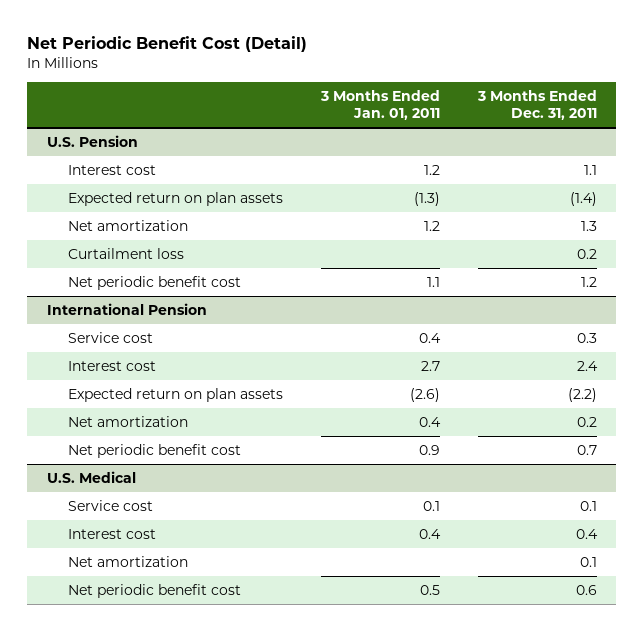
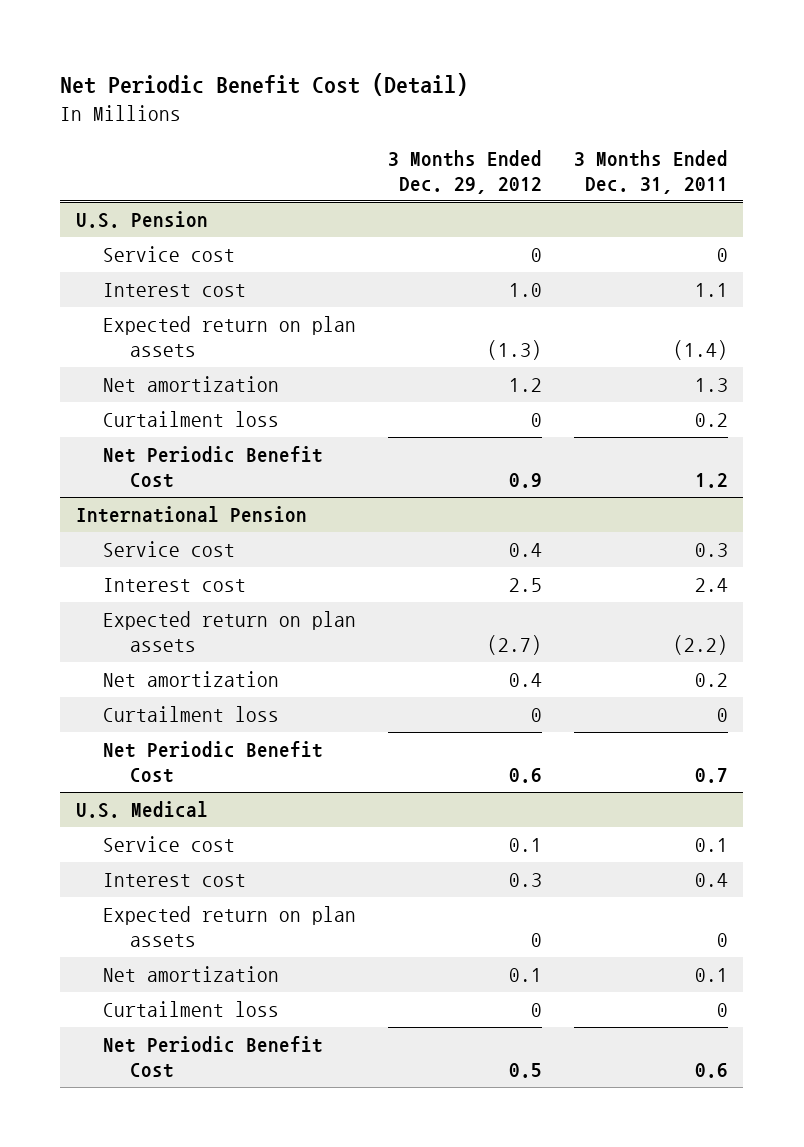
[319,89,440,120] 3 Months Ended Jan. 01, 2011 -> none
none -> [387,150,542,194] 3 Months Ended Dec. 29, 2012
none -> [102,246,235,263] Service cost
[67,275,241,290] Net periodic benefit cost -> [102,446,323,488] Net Periodic Benefit Cost
none -> [102,706,279,723] Curtailment loss
[67,443,241,458] Net periodic benefit cost -> [102,741,323,783] Net Periodic Benefit Cost
none -> [102,906,356,947] Expected return on plan assets
none -> [102,1001,279,1018] Curtailment loss
[67,583,241,598] Net periodic benefit cost -> [102,1036,323,1078] Net Periodic Benefit Cost

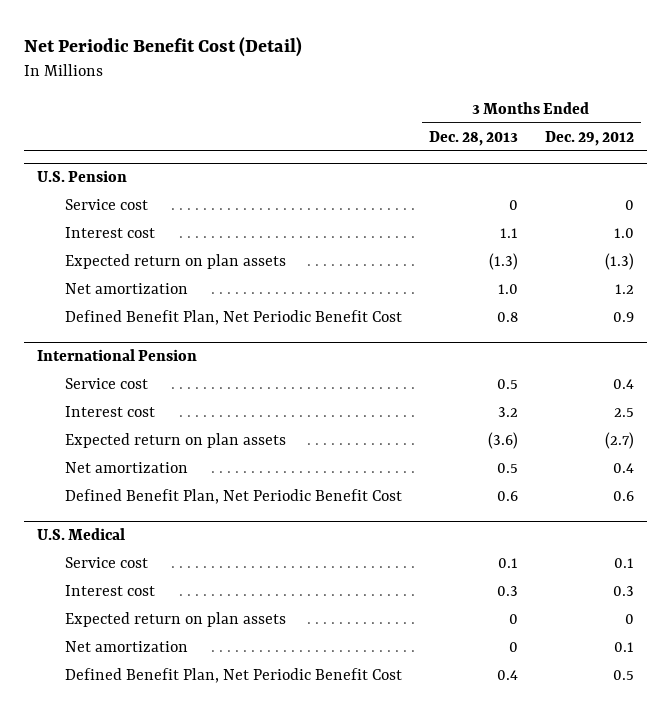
[573,150,728,194] 3 Months Ended Dec. 31, 2011 -> none
none -> [428,130,518,146] Dec. 28, 2013
[102,411,279,428] Curtailment loss -> none
[102,446,323,488] Net Periodic Benefit Cost -> [64,310,402,326] Defined Benefit Plan, Net Periodic Benefit Cost
[102,706,279,723] Curtailment loss -> none
[102,741,323,783] Net Periodic Benefit Cost -> [64,489,402,505] Defined Benefit Plan, Net Periodic Benefit Cost
[102,1001,279,1018] Curtailment loss -> none
[102,1036,323,1078] Net Periodic Benefit Cost -> [64,668,402,684] Defined Benefit Plan, Net Periodic Benefit Cost

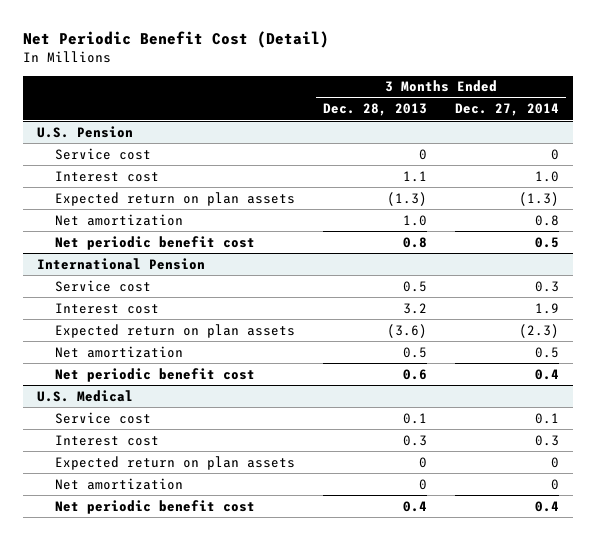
[544,130,634,146] Dec. 29, 2012 -> none
none -> [455,103,560,117] Dec. 27, 2014
[64,310,402,326] Defined Benefit Plan, Net Periodic Benefit Cost -> [54,235,255,250] Net periodic benefit cost
[64,489,402,505] Defined Benefit Plan, Net Periodic Benefit Cost -> [54,367,255,382] Net periodic benefit cost
[64,668,402,684] Defined Benefit Plan, Net Periodic Benefit Cost -> [54,499,255,514] Net periodic benefit cost

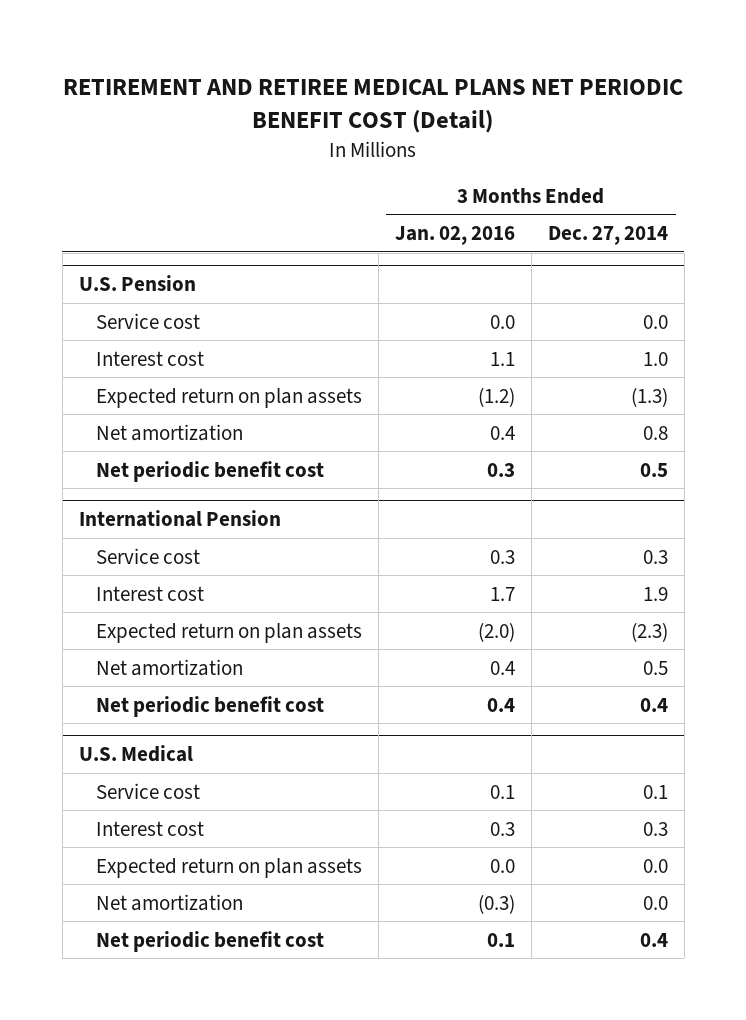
[22,30,329,48] Net Periodic Benefit Cost (Detail) -> [63,79,684,134] RETIREMENT AND RETIREE MEDICAL PLANS NET PERIODIC BENEFIT COST (Detail)
[323,103,428,117] Dec. 28, 2013 -> none
none -> [394,226,515,246] Jan. 02, 2016
[551,148,560,160] 0 -> [642,314,668,329] 0.0
[551,456,560,468] 0 -> [642,858,668,873] 0.0
[551,478,560,490] 0 -> [642,895,668,910] 0.0

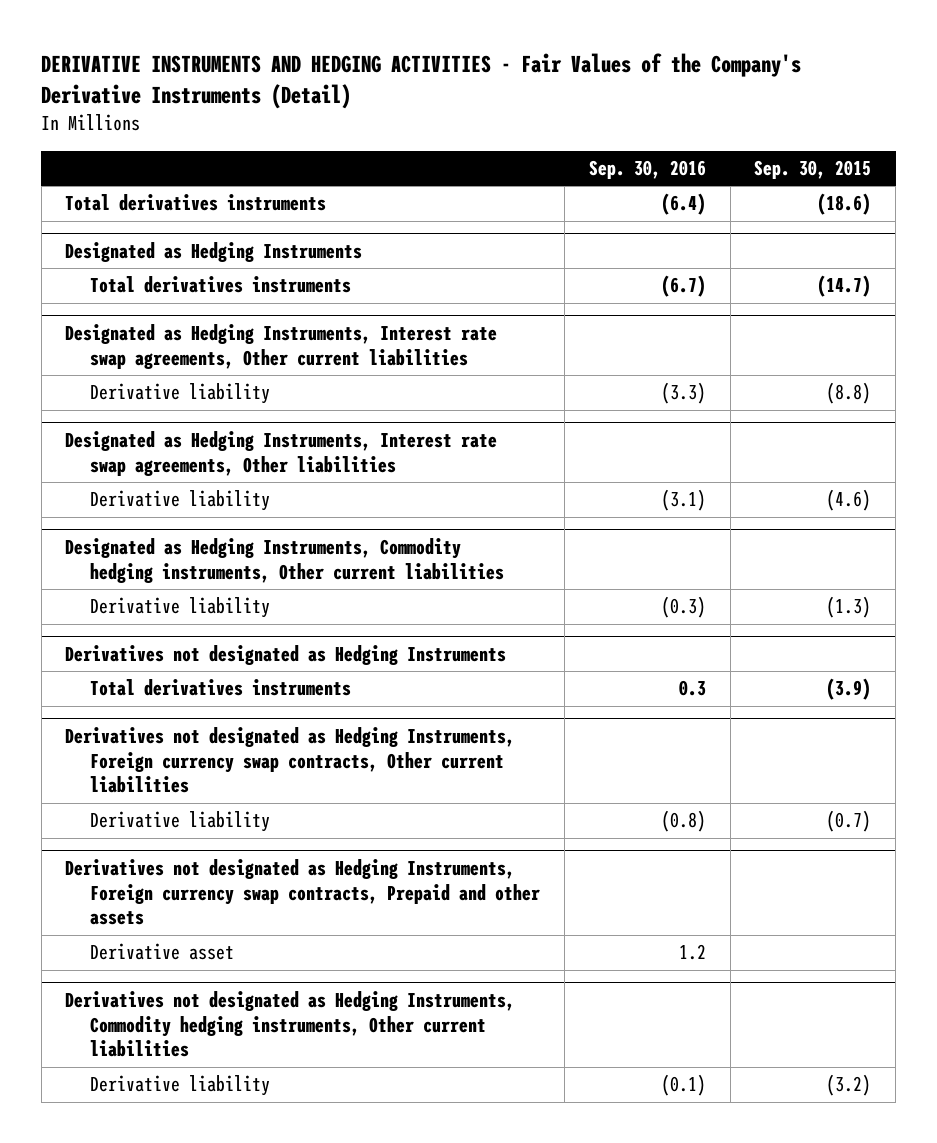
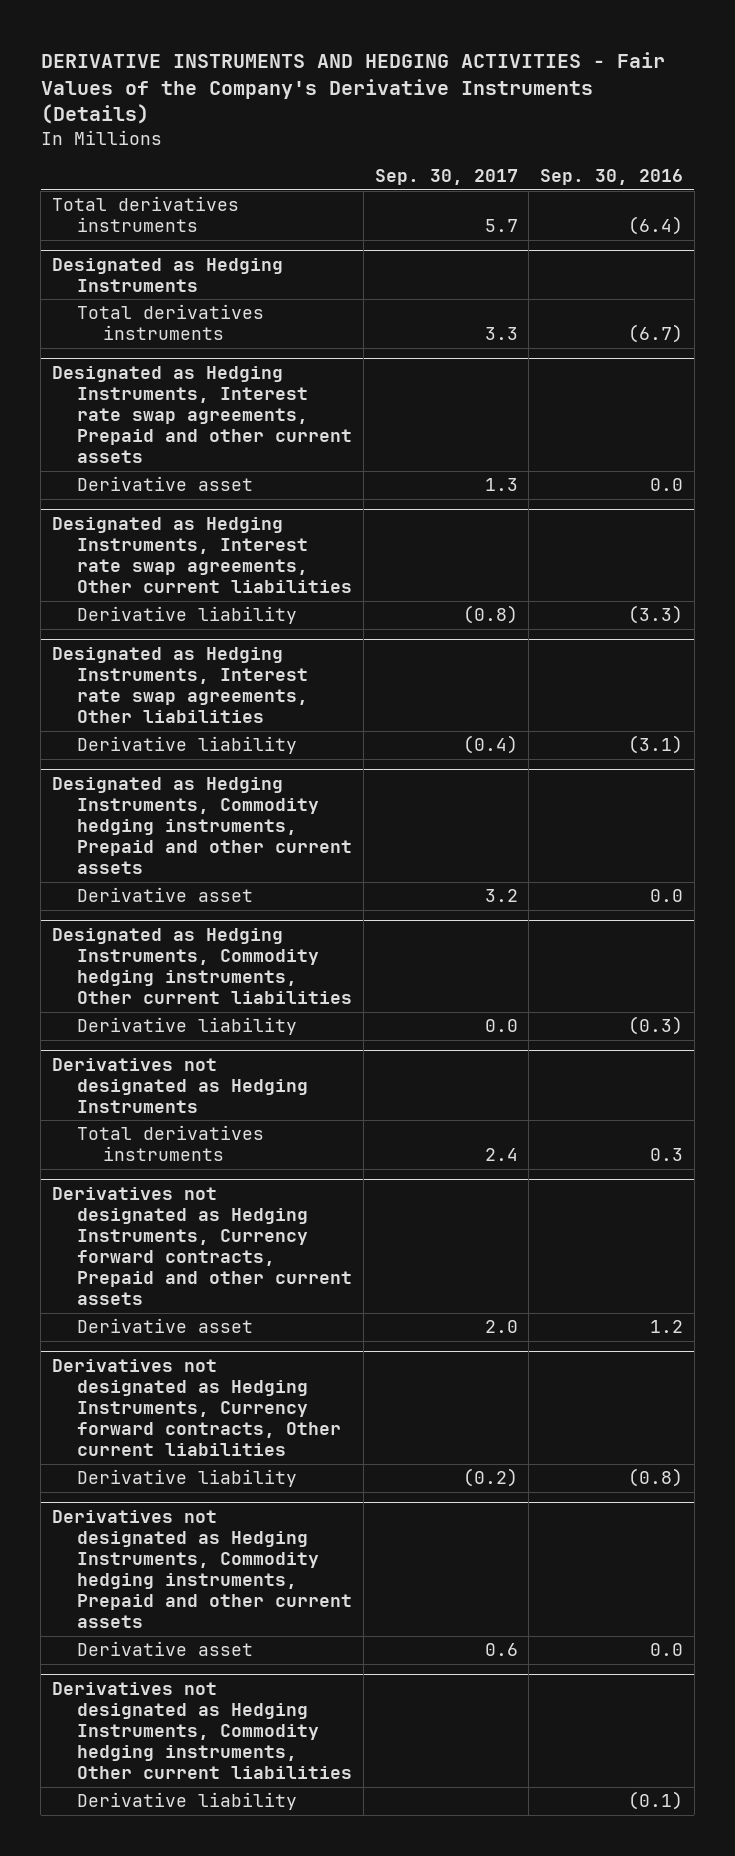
[41,53,802,110] DERIVATIVE INSTRUMENTS AND HEDGING ACTIVITIES - Fair Values of the Company's Derivative Instruments (Detail) -> [40,51,665,125] DERIVATIVE INSTRUMENTS AND HEDGING ACTIVITIES - Fair Values of the Company's Derivative Instruments (Details)
[754,159,872,179] Sep. 30, 2015 -> none
none -> [374,169,518,186] Sep. 30, 2017
none -> [52,365,353,464] Designated as Hedging Instruments, Interest rate swap agreements, Prepaid and other current assets
none -> [77,476,254,492] Derivative asset
none -> [52,776,353,875] Designated as Hedging Instruments, Commodity hedging instruments, Prepaid and other current assets
none -> [77,887,254,903] Derivative asset
[65,726,516,794] Derivatives not designated as Hedging Instruments, Foreign currency swap contracts, Other current liabilities -> none
[89,811,270,833] Derivative liability -> none
[65,858,540,926] Derivatives not designated as Hedging Instruments, Foreign currency swap contracts, Prepaid and other assets -> [52,1186,353,1306] Derivatives not designated as Hedging Instruments, Currency forward contracts, Prepaid and other current assets
none -> [52,1358,342,1457] Derivatives not designated as Hedging Instruments, Currency forward contracts, Other current liabilities
none -> [77,1469,298,1488] Derivative liability
none -> [52,1509,353,1629] Derivatives not designated as Hedging Instruments, Commodity hedging instruments, Prepaid and other current assets
none -> [77,1641,254,1657] Derivative asset

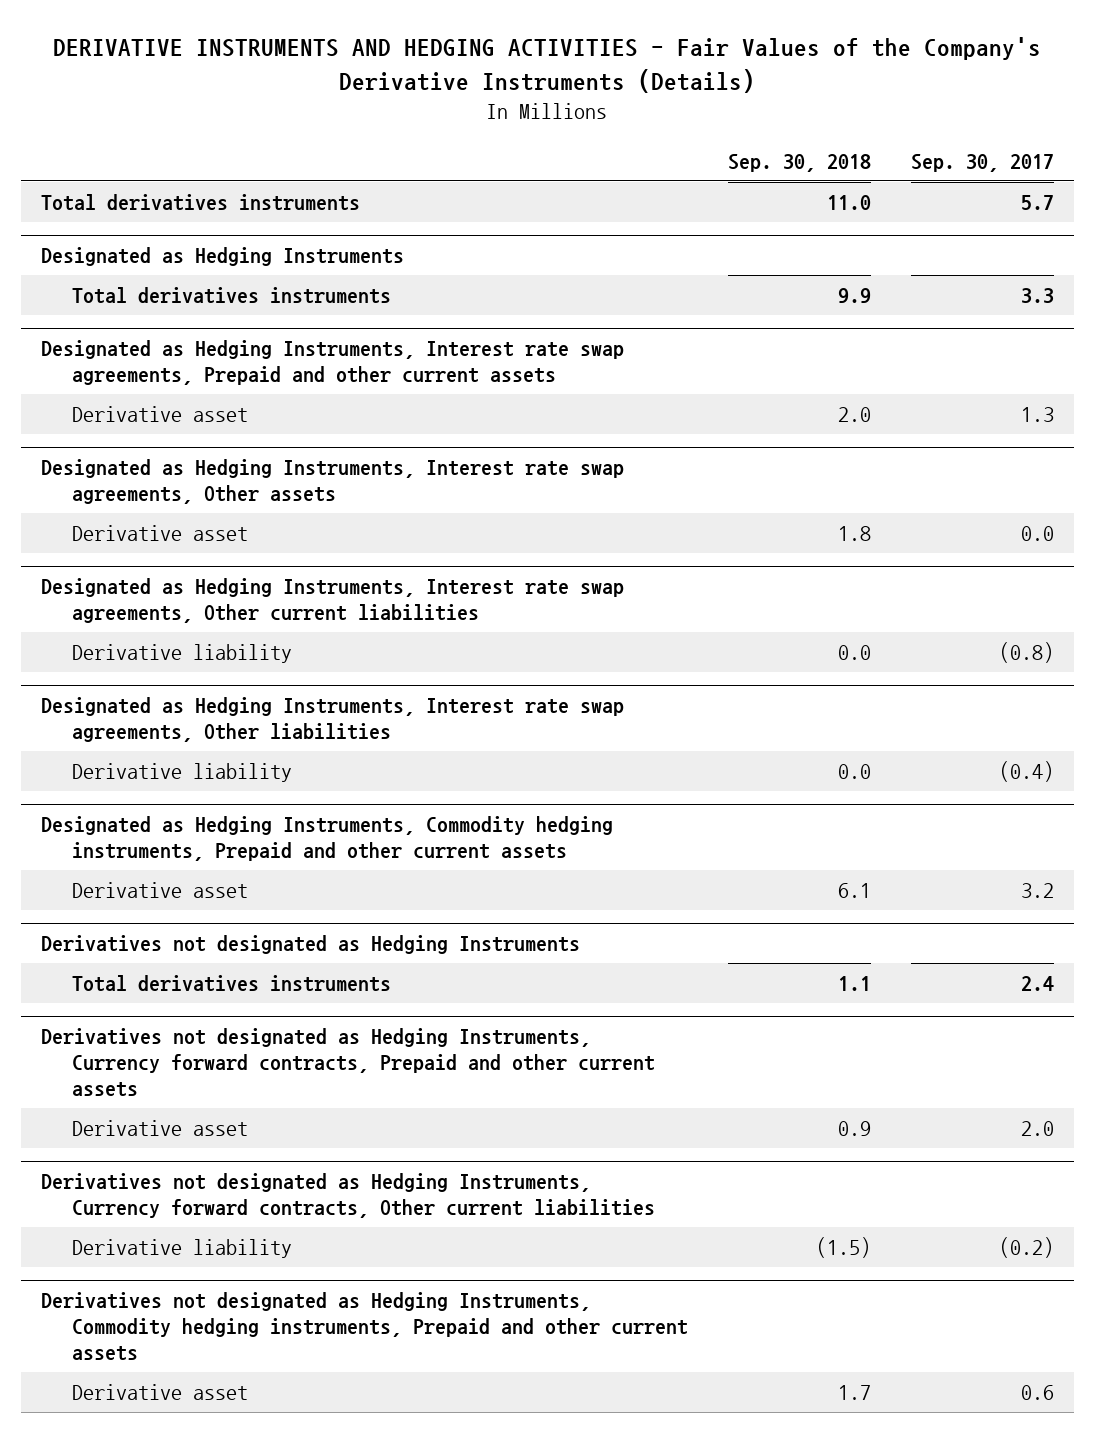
[539,169,683,186] Sep. 30, 2016 -> none
none -> [728,153,872,172] Sep. 30, 2018
none -> [40,459,624,505] Designated as Hedging Instruments, Interest rate swap agreements, Other assets
none -> [72,525,249,542] Derivative asset
[52,927,353,1005] Designated as Hedging Instruments, Commodity hedging instruments, Other current liabilities -> none
[77,1017,298,1036] Derivative liability -> none
[52,1681,353,1780] Derivatives not designated as Hedging Instruments, Commodity hedging instruments, Other current liabilities -> none
[77,1792,298,1811] Derivative liability -> none

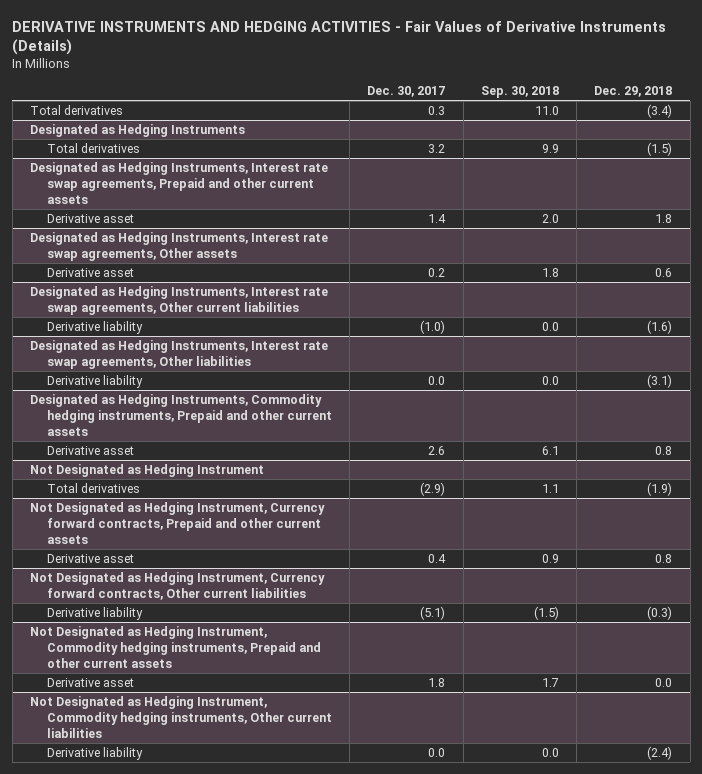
[53,36,1042,93] DERIVATIVE INSTRUMENTS AND HEDGING ACTIVITIES - Fair Values of the Company's Derivative Instruments (Details) -> [12,20,667,56] DERIVATIVE INSTRUMENTS AND HEDGING ACTIVITIES - Fair Values of Derivative Instruments (Details)
[911,153,1055,172] Sep. 30, 2017 -> none
none -> [367,85,446,97] Dec. 30, 2017
none -> [594,85,673,97] Dec. 29, 2018
[40,194,360,212] Total derivatives instruments -> [30,105,124,116] Total derivatives
[72,287,392,305] Total derivatives instruments -> [47,143,141,154] Total derivatives
[40,935,580,955] Derivatives not designated as Hedging Instruments -> [30,464,265,478] Not Designated as Hedging Instrument
[72,975,392,993] Total derivatives instruments -> [47,483,141,494] Total derivatives
[40,1028,656,1098] Derivatives not designated as Hedging Instruments, Currency forward contracts, Prepaid and other current assets -> [30,502,326,545] Not Designated as Hedging Instrument, Currency forward contracts, Prepaid and other current assets
[40,1173,656,1219] Derivatives not designated as Hedging Instruments, Currency forward contracts, Other current liabilities -> [30,572,326,601] Not Designated as Hedging Instrument, Currency forward contracts, Other current liabilities
[40,1292,689,1362] Derivatives not designated as Hedging Instruments, Commodity hedging instruments, Prepaid and other current assets -> [30,626,322,669] Not Designated as Hedging Instrument, Commodity hedging instruments, Prepaid and other current assets
none -> [30,696,333,739] Not Designated as Hedging Instrument, Commodity hedging instruments, Other current liabilities
none -> [47,747,144,761] Derivative liability

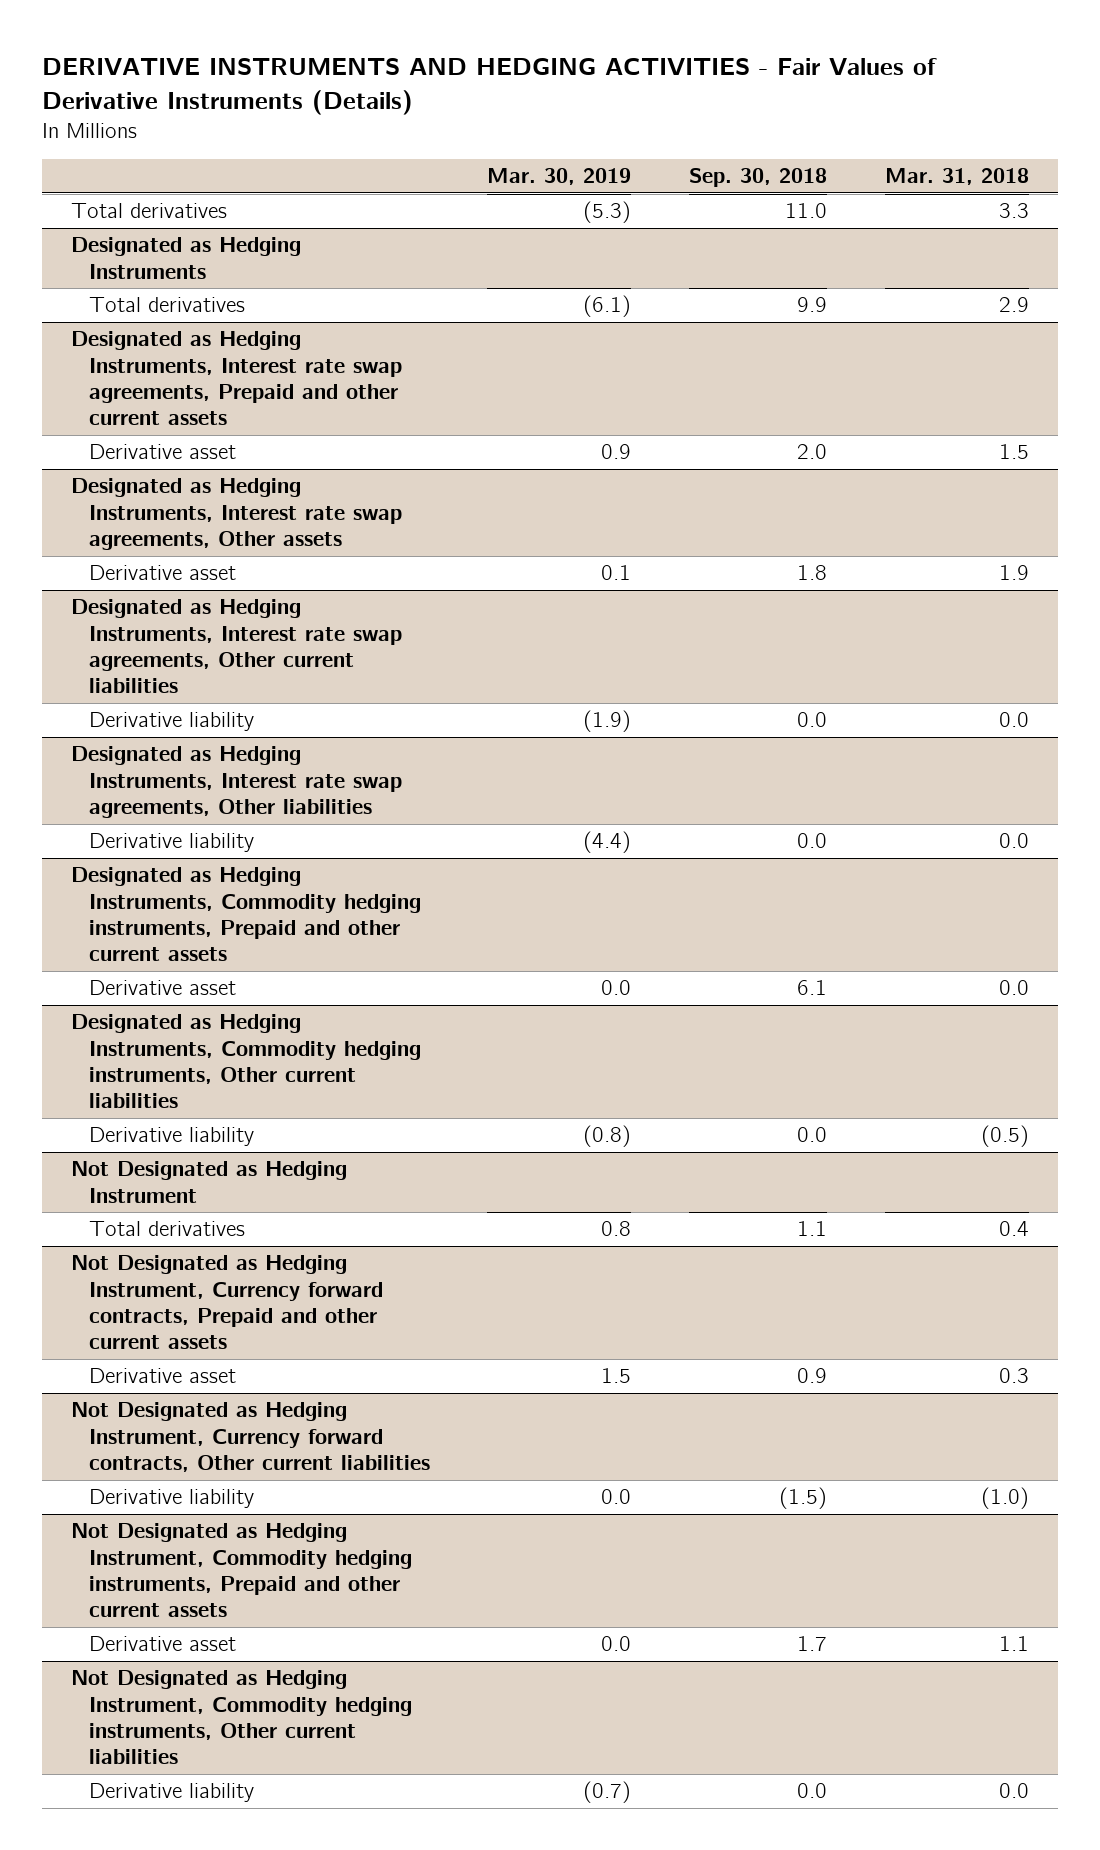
[367,85,446,97] Dec. 30, 2017 -> none
[594,85,673,97] Dec. 29, 2018 -> none
none -> [487,168,632,186] Mar. 30, 2019
none -> [885,168,1030,186] Mar. 31, 2018
none -> [70,1014,421,1109] Designated as Hedging Instruments, Commodity hedging instruments, Other current liabilities
none -> [88,1127,254,1147] Derivative liability

